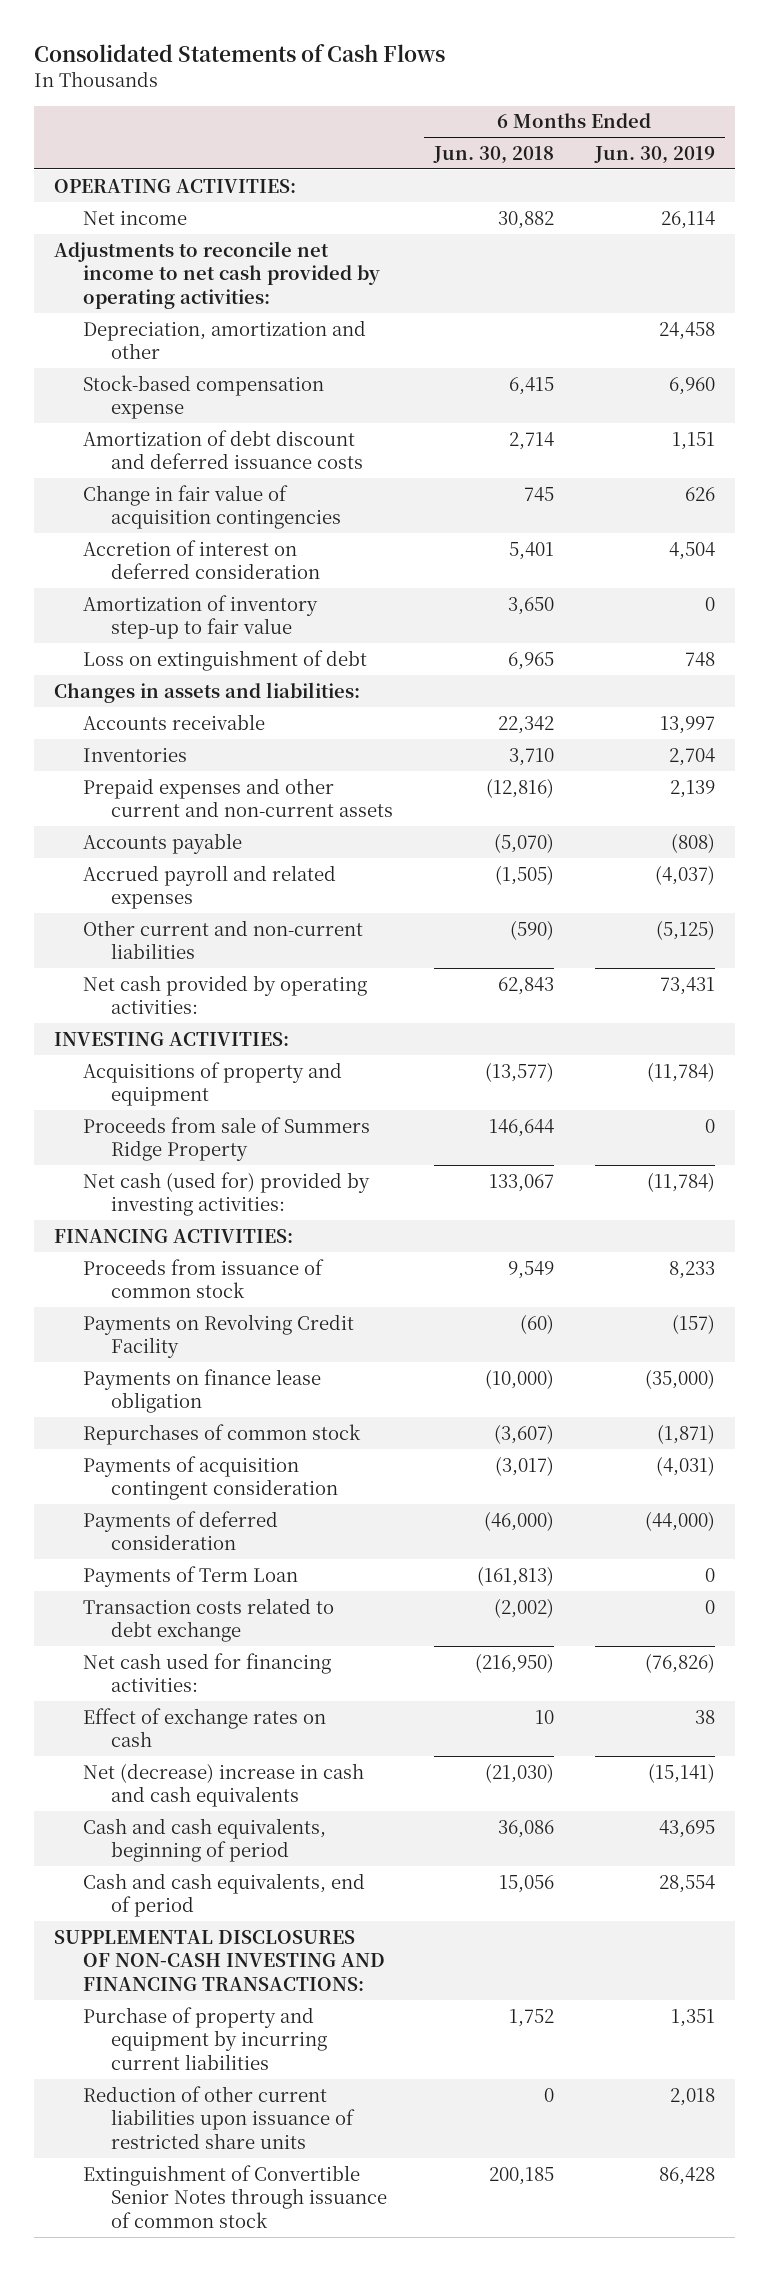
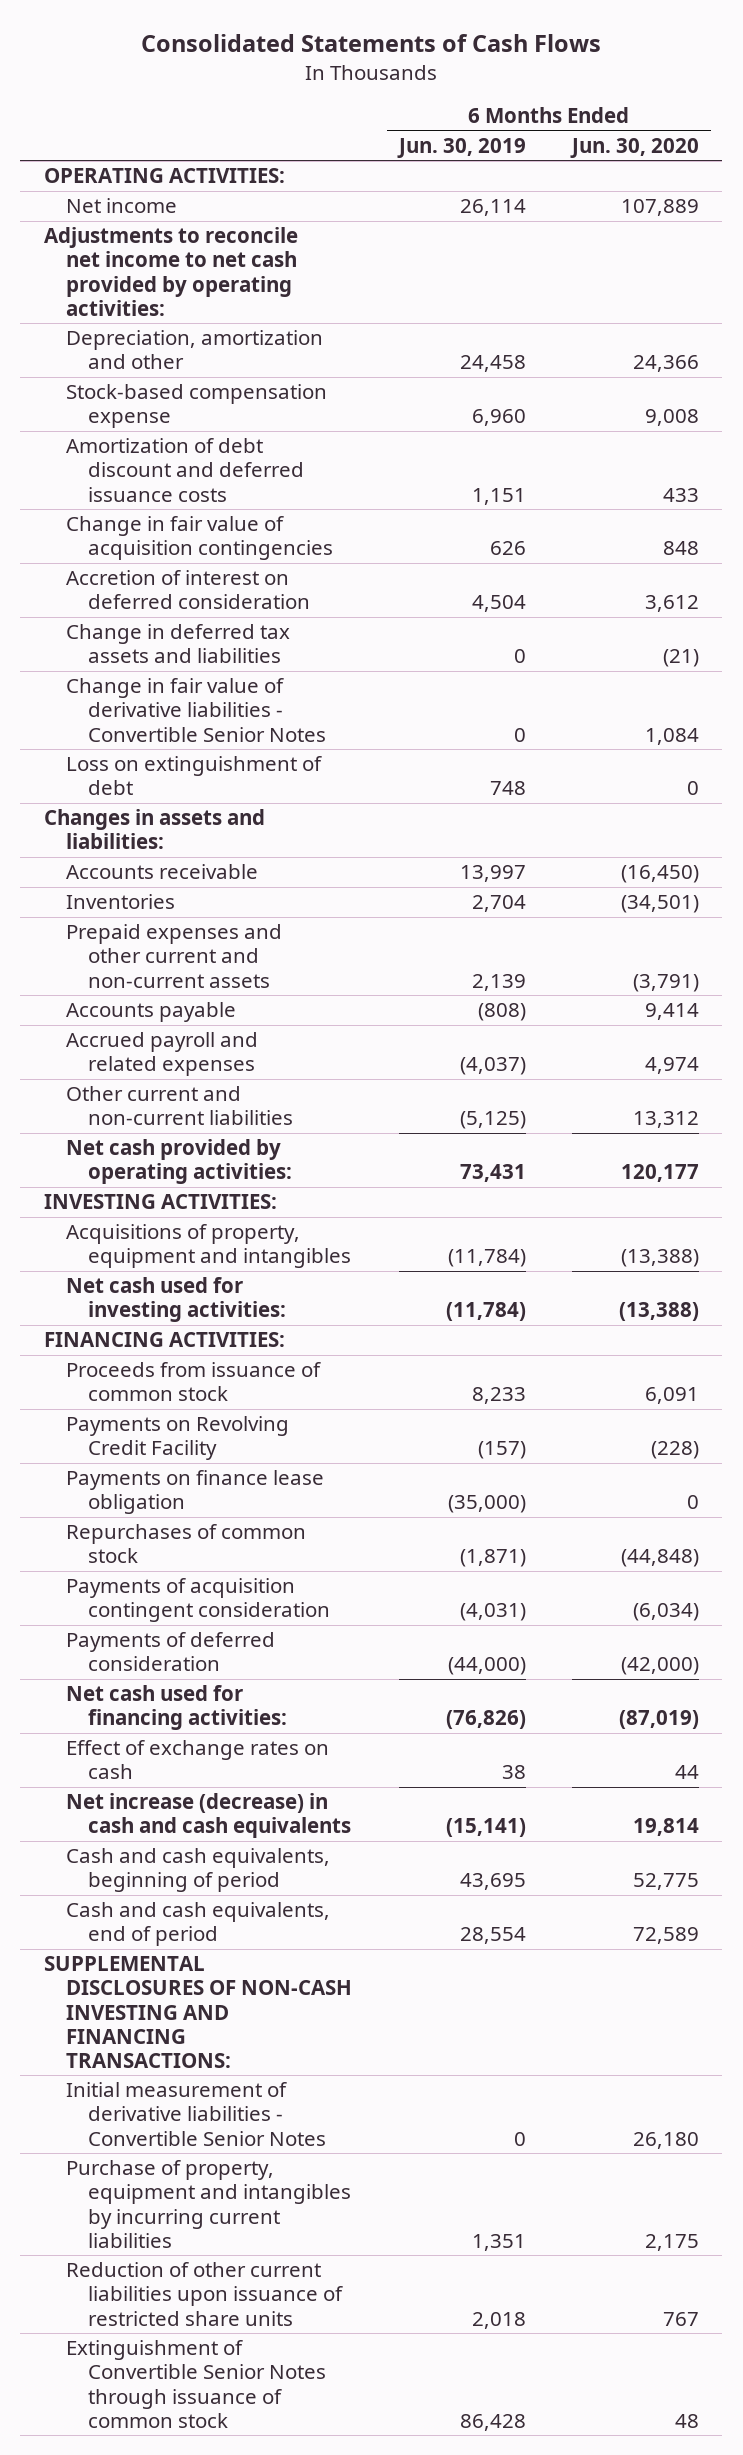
[432,145,554,164] Jun. 30, 2018 -> none
none -> [570,137,700,158] Jun. 30, 2020
[82,594,318,640] Amortization of inventory step-up to fair value -> none
none -> [66,624,291,664] Change in deferred tax assets and liabilities
none -> [66,678,327,742] Change in fair value of derivative liabilities - Convertible Senior Notes
[82,1116,370,1162] Proceeds from sale of Summers Ridge Property -> none
[82,1061,342,1107] Acquisitions of property and equipment -> [66,1224,352,1269] Acquisitions of property, equipment and intangibles
[82,1171,370,1217] Net cash (used for) provided by investing activities: -> [66,1277,287,1323] Net cash used for investing activities:
[82,1565,298,1587] Payments of Term Loan -> none
[82,1597,334,1643] Transaction costs related to debt exchange -> none
[82,1762,364,1808] Net (decrease) increase in cash and cash equivalents -> [66,1793,352,1839] Net increase (decrease) in cash and cash equivalents
none -> [66,2082,327,2146] Initial measurement of derivative liabilities - Convertible Senior Notes
[82,2006,328,2070] Purchase of property and equipment by incurring current liabilities -> [66,2160,352,2248] Purchase of property, equipment and intangibles by incurring current liabilities

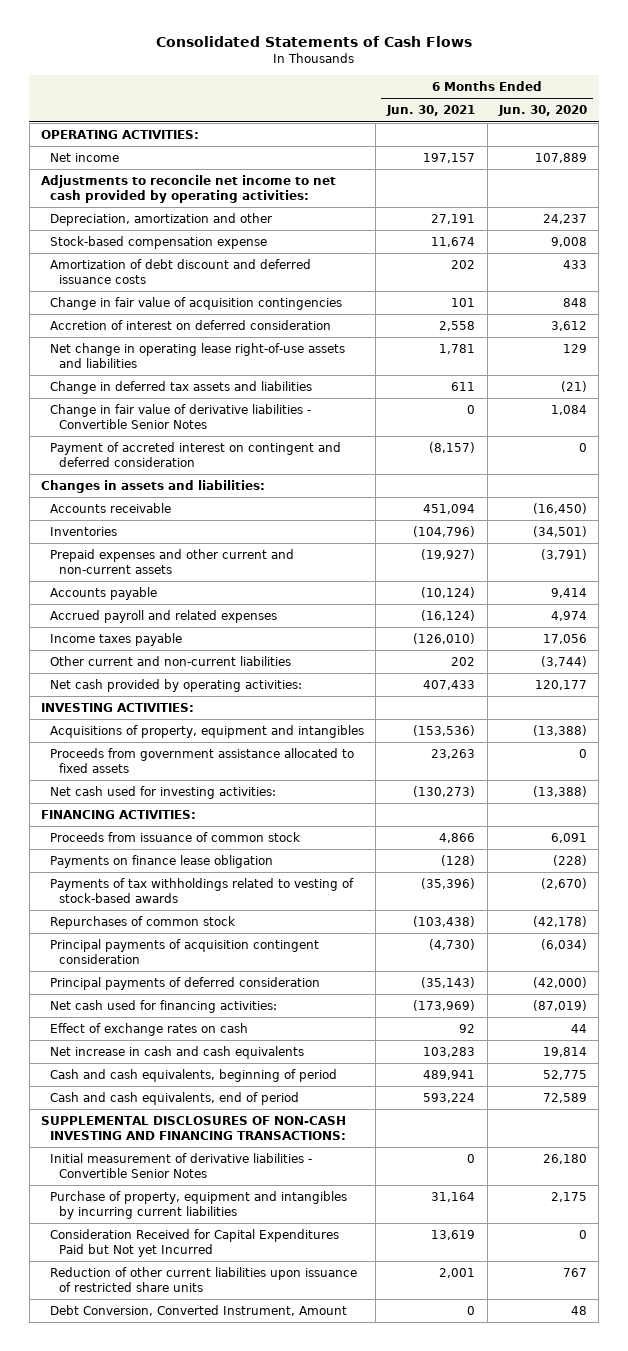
[396,137,526,158] Jun. 30, 2019 -> none
none -> [386,105,476,117] Jun. 30, 2021
[633,355,700,373] 24,366 -> [542,213,587,224] 24,237
none -> [49,342,345,368] Net change in operating lease right-of-use assets and liabilities
[66,756,323,796] Loss on extinguishment of debt -> none
none -> [49,441,341,467] Payment of accreted interest on contingent and deferred consideration
none -> [49,632,182,646] Income taxes payable
[633,1111,700,1129] 13,312 -> [540,655,587,667] (3,744)
none -> [49,747,354,773] Proceeds from government assistance allocated to fixed assets
[66,1416,290,1461] Payments on Revolving Credit Facility -> none
[687,1495,700,1510] 0 -> [552,854,587,866] (228)
none -> [49,877,354,903] Payments of tax withholdings related to vesting of stock-based awards
[621,1549,700,1568] (44,848) -> [532,915,587,927] (42,178)
[66,1578,331,1623] Payments of acquisition contingent consideration -> [49,938,319,964] Principal payments of acquisition contingent consideration
[66,1632,276,1672] Payments of deferred consideration -> [49,976,320,990] Principal payments of deferred consideration
[66,1793,352,1839] Net increase (decrease) in cash and cash equivalents -> [49,1045,304,1059] Net increase in cash and cash equivalents
none -> [49,1228,339,1257] Consideration Received for Capital Expenditures Paid but Not yet Incurred
[66,2340,327,2428] Extinguishment of Convertible Senior Notes through issuance of common stock -> [49,1304,347,1316] Debt Conversion, Converted Instrument, Amount

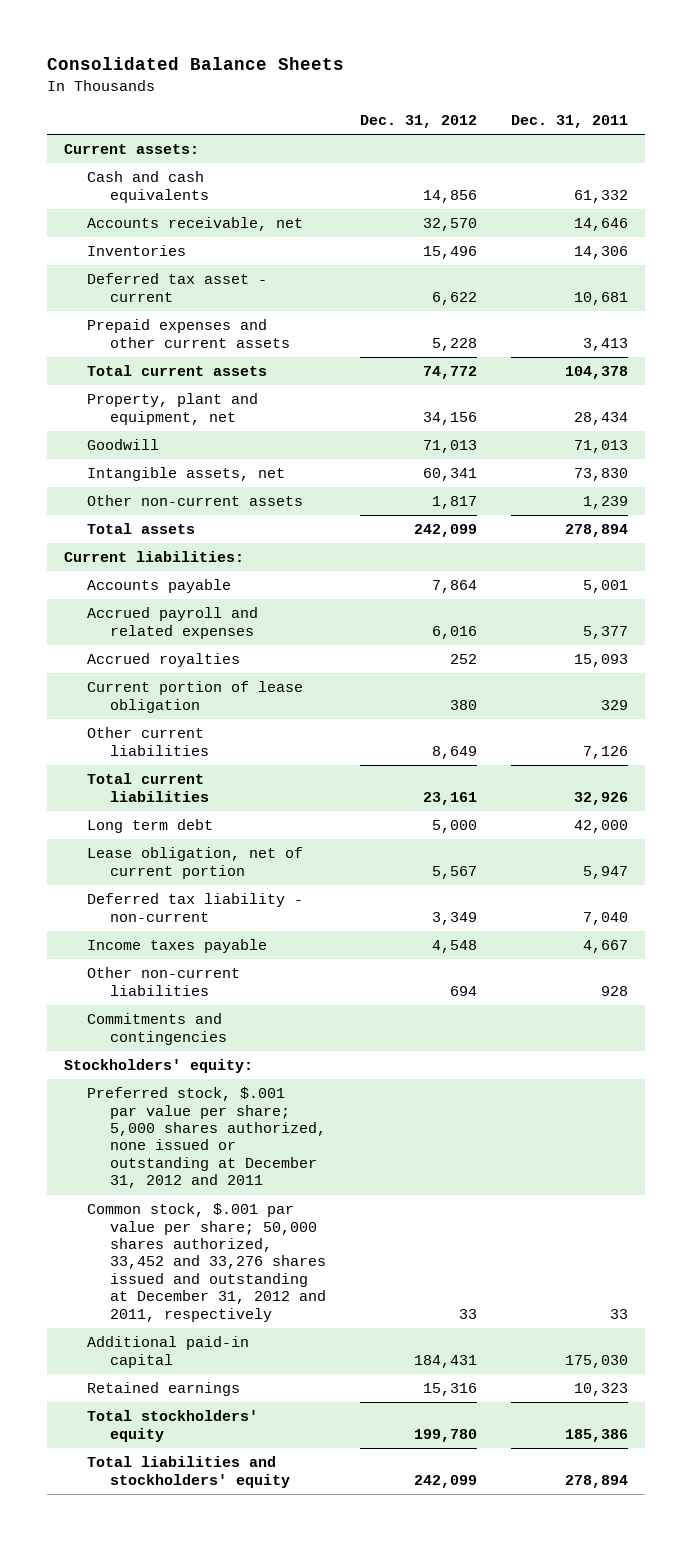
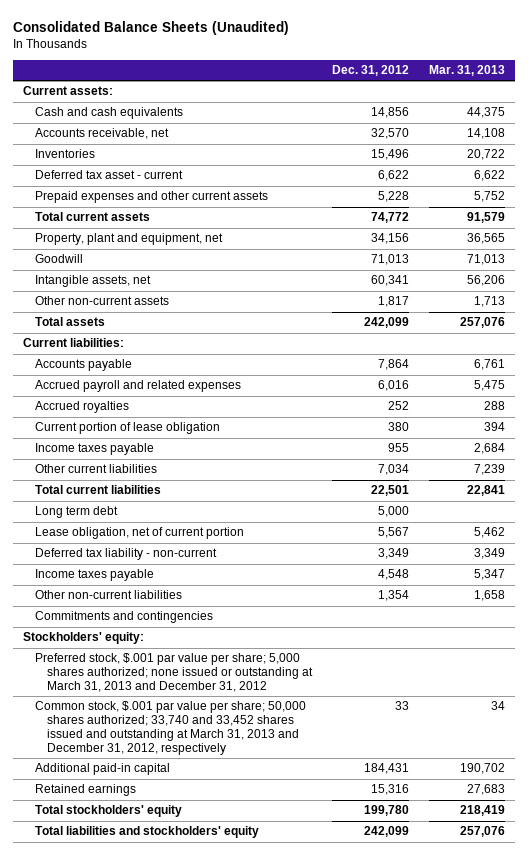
[46,57,344,71] Consolidated Balance Sheets -> [13,20,290,35] Consolidated Balance Sheets (Unaudited)
[510,114,628,128] Dec. 31, 2011 -> none
none -> [429,65,506,77] Mar. 31, 2013
none -> [35,443,155,456] Income taxes payable
[431,745,477,759] 8,649 -> [378,464,410,476] 7,034
[422,791,477,805] 23,161 -> [371,485,410,497] 22,501
[449,985,477,996] 694 -> [378,590,410,602] 1,354
[86,1087,326,1189] Preferred stock, $.001 par value per share; 5,000 shares authorized, none issued or outstanding at December 31, 2012 and 2011 -> [35,653,313,693] Preferred stock, $.001 par value per share; 5,000 shares authorized; none issued or outstanding at March 31, 2013 and December 31, 2012
[86,1203,326,1322] Common stock, $.001 par value per share; 50,000 shares authorized, 33,452 and 33,276 shares issued and outstanding at December 31, 2012 and 2011, respectively -> [35,701,307,756] Common stock, $.001 par value per share; 50,000 shares authorized; 33,740 and 33,452 shares issued and outstanding at March 31, 2013 and December 31, 2012, respectively

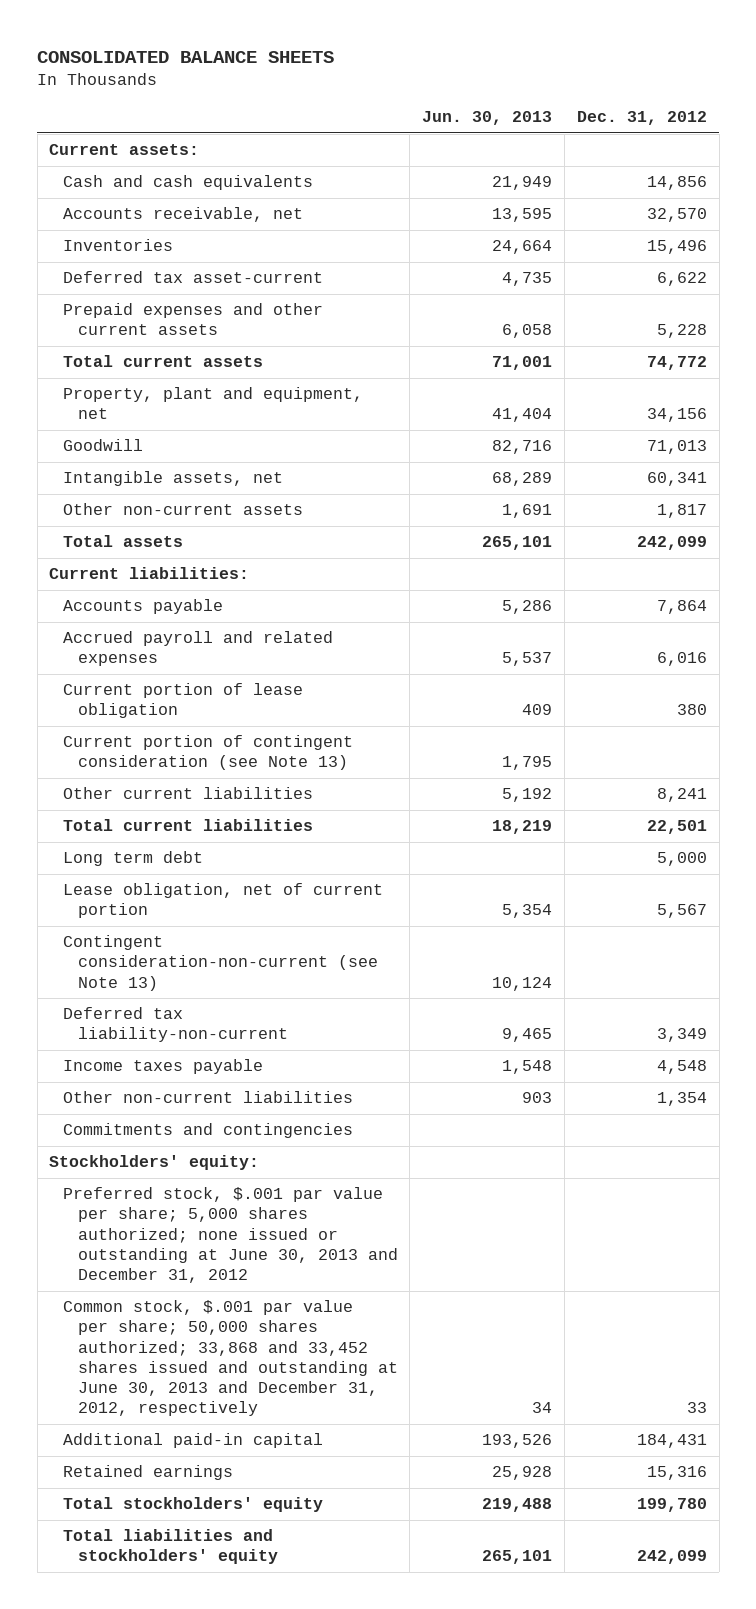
[13,20,290,35] Consolidated Balance Sheets (Unaudited) -> [37,50,335,63] CONSOLIDATED BALANCE SHEETS
[429,65,506,77] Mar. 31, 2013 -> none
none -> [422,111,553,126] Jun. 30, 2013
[35,170,184,180] Deferred tax asset - current -> [63,271,324,284] Deferred tax asset-current
[35,401,130,414] Accrued royalties -> none
[35,443,155,456] Income taxes payable -> none
none -> [63,735,354,771] Current portion of contingent consideration (see Note 13)
[378,464,410,476] 7,034 -> [656,788,707,803] 8,241
none -> [63,935,378,991] Contingent consideration-non-current (see Note 13)
[35,548,218,561] Deferred tax liability - non-current -> [63,1007,288,1043] Deferred tax liability-non-current
[35,653,313,693] Preferred stock, $.001 par value per share; 5,000 shares authorized; none issued or outstanding at March 31, 2013 and December 31, 2012 -> [63,1187,398,1284] Preferred stock, $.001 par value per share; 5,000 shares authorized; none issued or outstanding at June 30, 2013 and December 31, 2012
[35,701,307,756] Common stock, $.001 par value per share; 50,000 shares authorized; 33,740 and 33,452 shares issued and outstanding at March 31, 2013 and December 31, 2012, respectively -> [63,1300,398,1417] Common stock, $.001 par value per share; 50,000 shares authorized; 33,868 and 33,452 shares issued and outstanding at June 30, 2013 and December 31, 2012, respectively

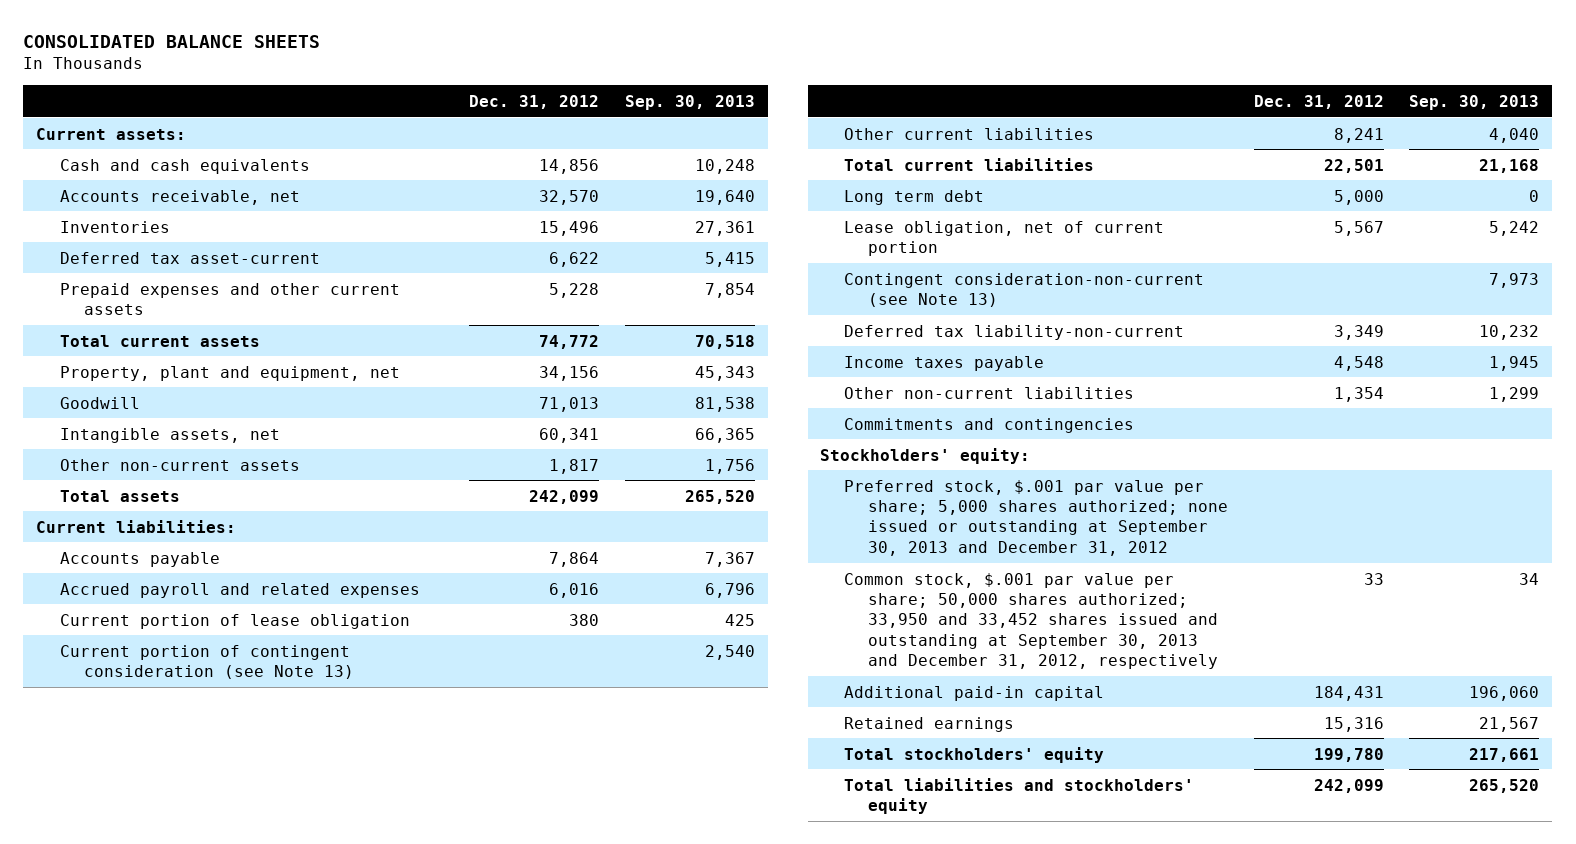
[422,111,553,126] Jun. 30, 2013 -> none
none -> [625,94,756,110] Sep. 30, 2013
[63,1187,398,1284] Preferred stock, $.001 par value per share; 5,000 shares authorized; none issued or outstanding at June 30, 2013 and December 31, 2012 -> [844,479,1228,556] Preferred stock, $.001 par value per share; 5,000 shares authorized; none issued or outstanding at September 30, 2013 and December 31, 2012
[63,1300,398,1417] Common stock, $.001 par value per share; 50,000 shares authorized; 33,868 and 33,452 shares issued and outstanding at June 30, 2013 and December 31, 2012, respectively -> [844,572,1218,670] Common stock, $.001 par value per share; 50,000 shares authorized; 33,950 and 33,452 shares issued and outstanding at September 30, 2013 and December 31, 2012, respectively

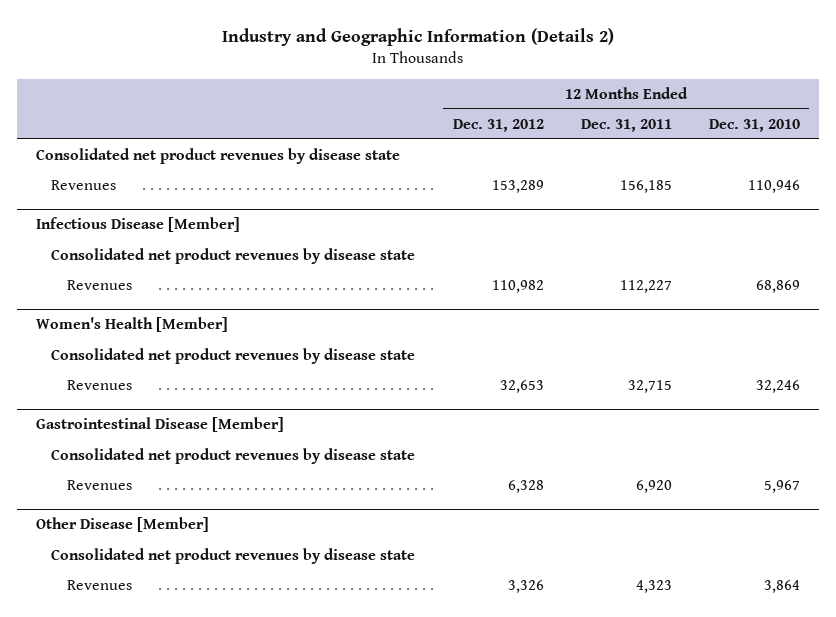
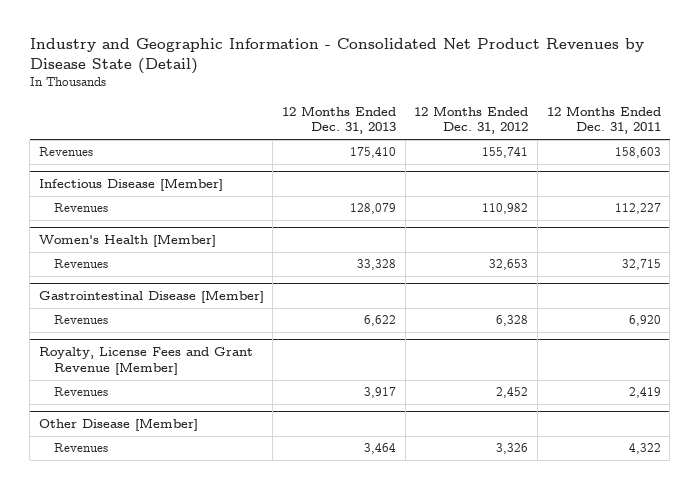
[221,27,614,46] Industry and Geographic Information (Details 2) -> [29,38,644,75] Industry and Geographic Information - Consolidated Net Product Revenues by Disease State (Detail)
[709,118,801,132] Dec. 31, 2010 -> none
none -> [282,105,397,135] 12 Months Ended Dec. 31, 2013
[35,147,400,164] Consolidated net product revenues by disease state -> none
[491,179,544,193] 153,289 -> [482,147,529,159] 155,741
[619,179,672,193] 156,185 -> [614,147,661,159] 158,603
[51,247,416,264] Consolidated net product revenues by disease state -> none
[51,347,416,364] Consolidated net product revenues by disease state -> none
[51,447,416,464] Consolidated net product revenues by disease state -> none
none -> [38,347,253,376] Royalty, License Fees and Grant Revenue [Member]
none -> [54,387,109,397] Revenues
[51,547,416,564] Consolidated net product revenues by disease state -> none
[635,579,672,593] 4,323 -> [628,443,661,455] 4,322

